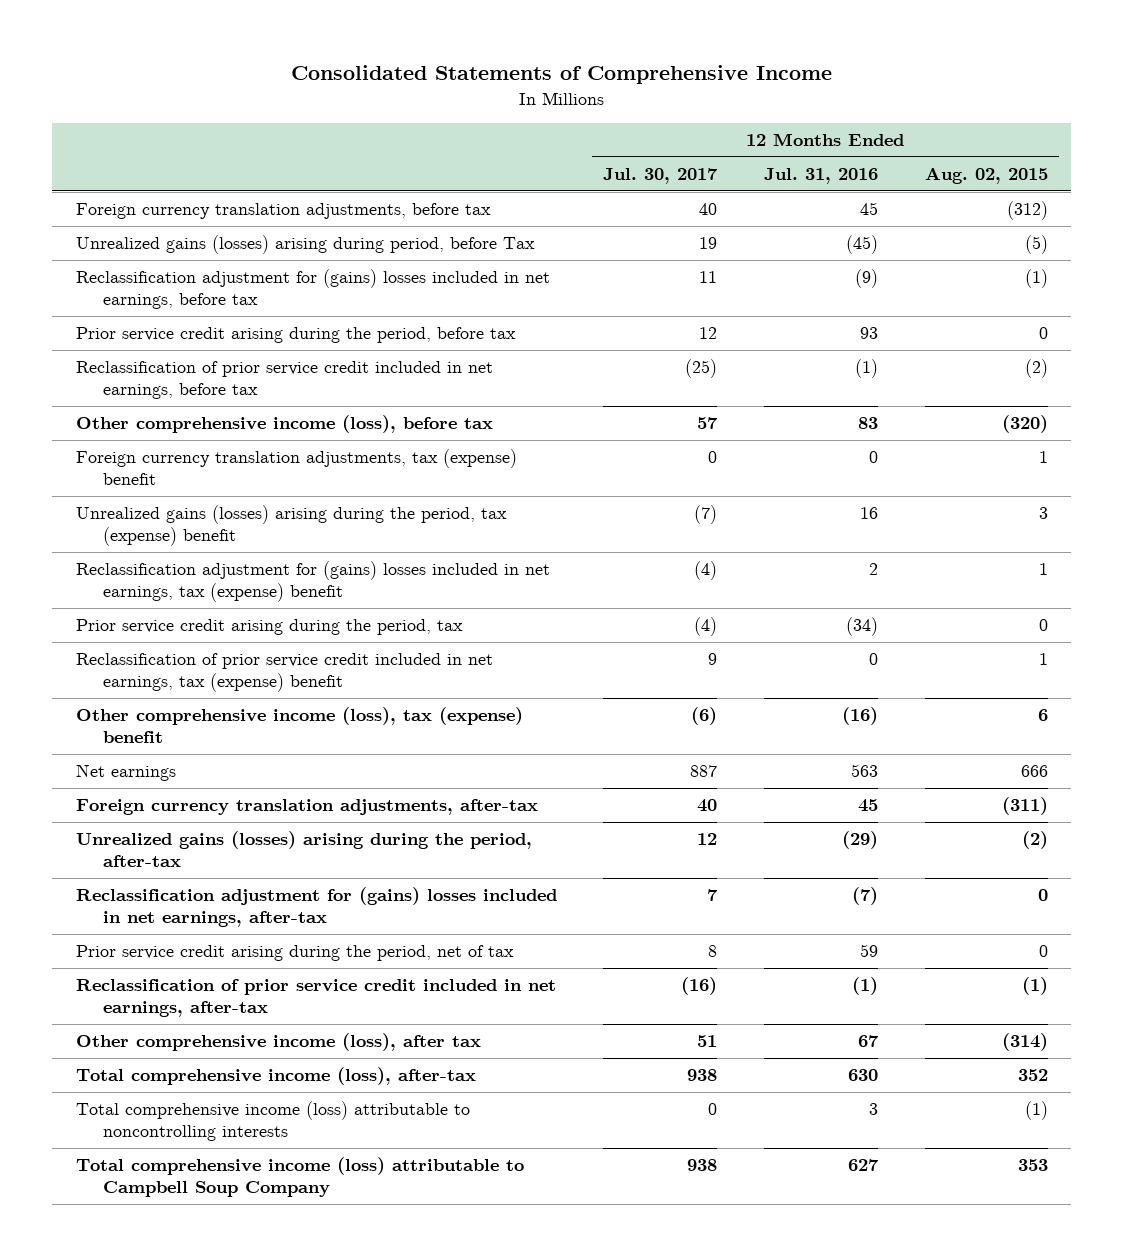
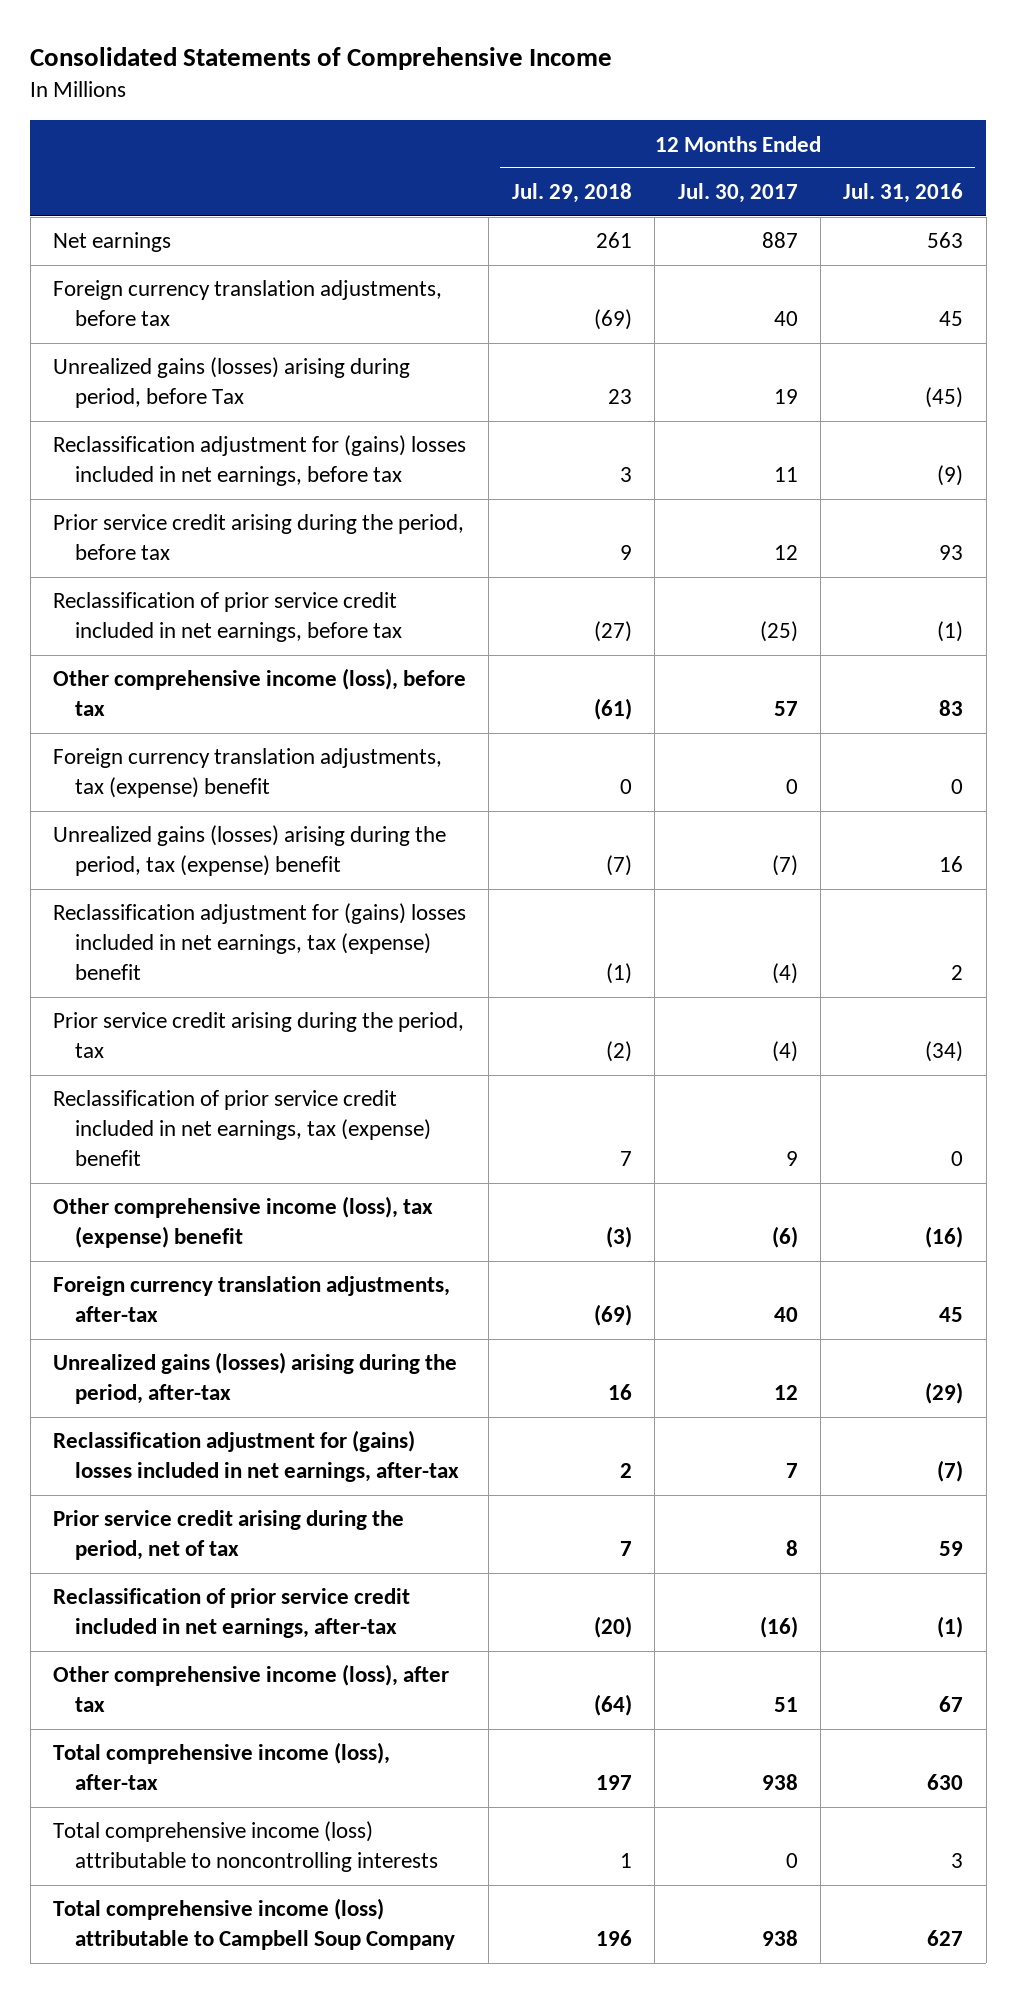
[924,166,1048,184] Aug. 02, 2015 -> none
none -> [511,183,632,204] Jul. 29, 2018
[75,764,176,782] Net earnings -> [53,232,172,253] Net earnings

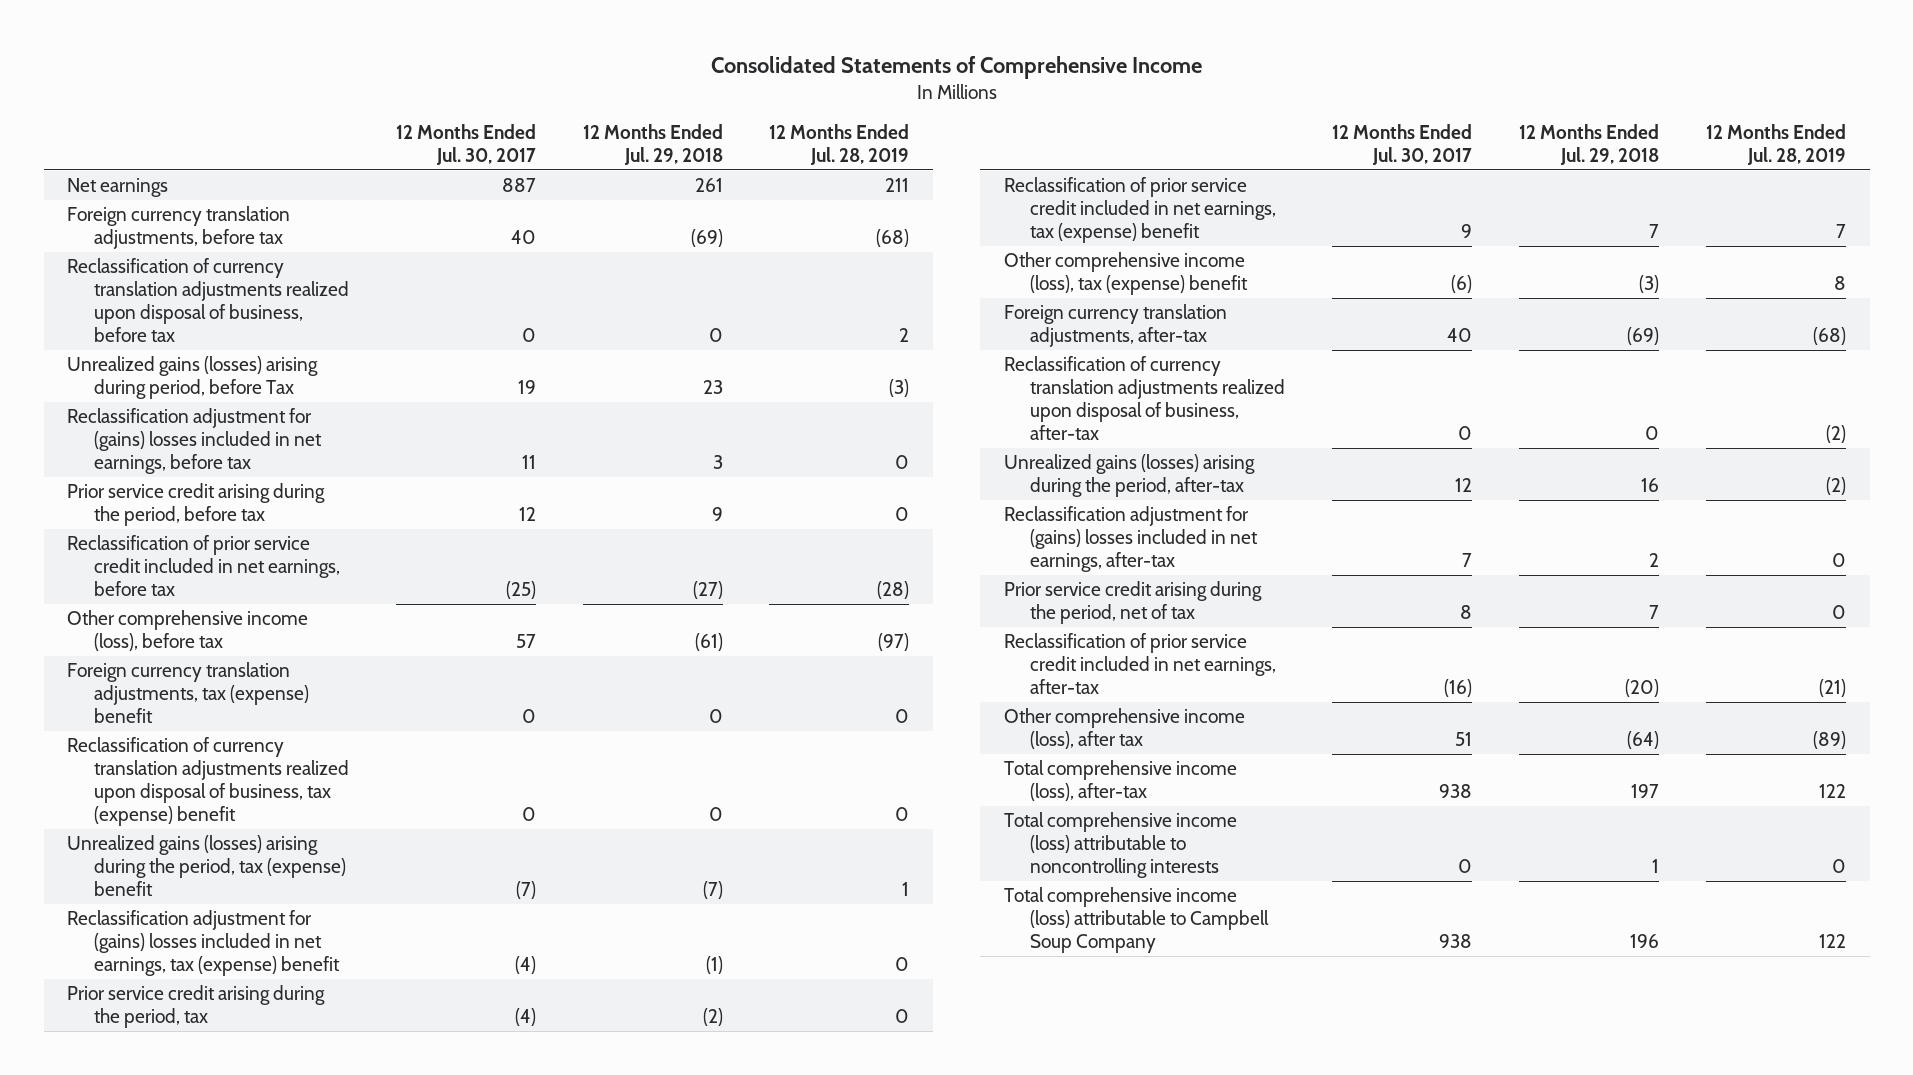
[843,183,964,204] Jul. 31, 2016 -> none
none -> [769,123,910,165] 12 Months Ended Jul. 28, 2019
none -> [67,258,349,343] Reclassification of currency translation adjustments realized upon disposal of business, before tax
none -> [67,737,349,827] Reclassification of currency translation adjustments realized upon disposal of business, tax (expense) benefit
none -> [1003,356,1286,441] Reclassification of currency translation adjustments realized upon disposal of business, after-tax

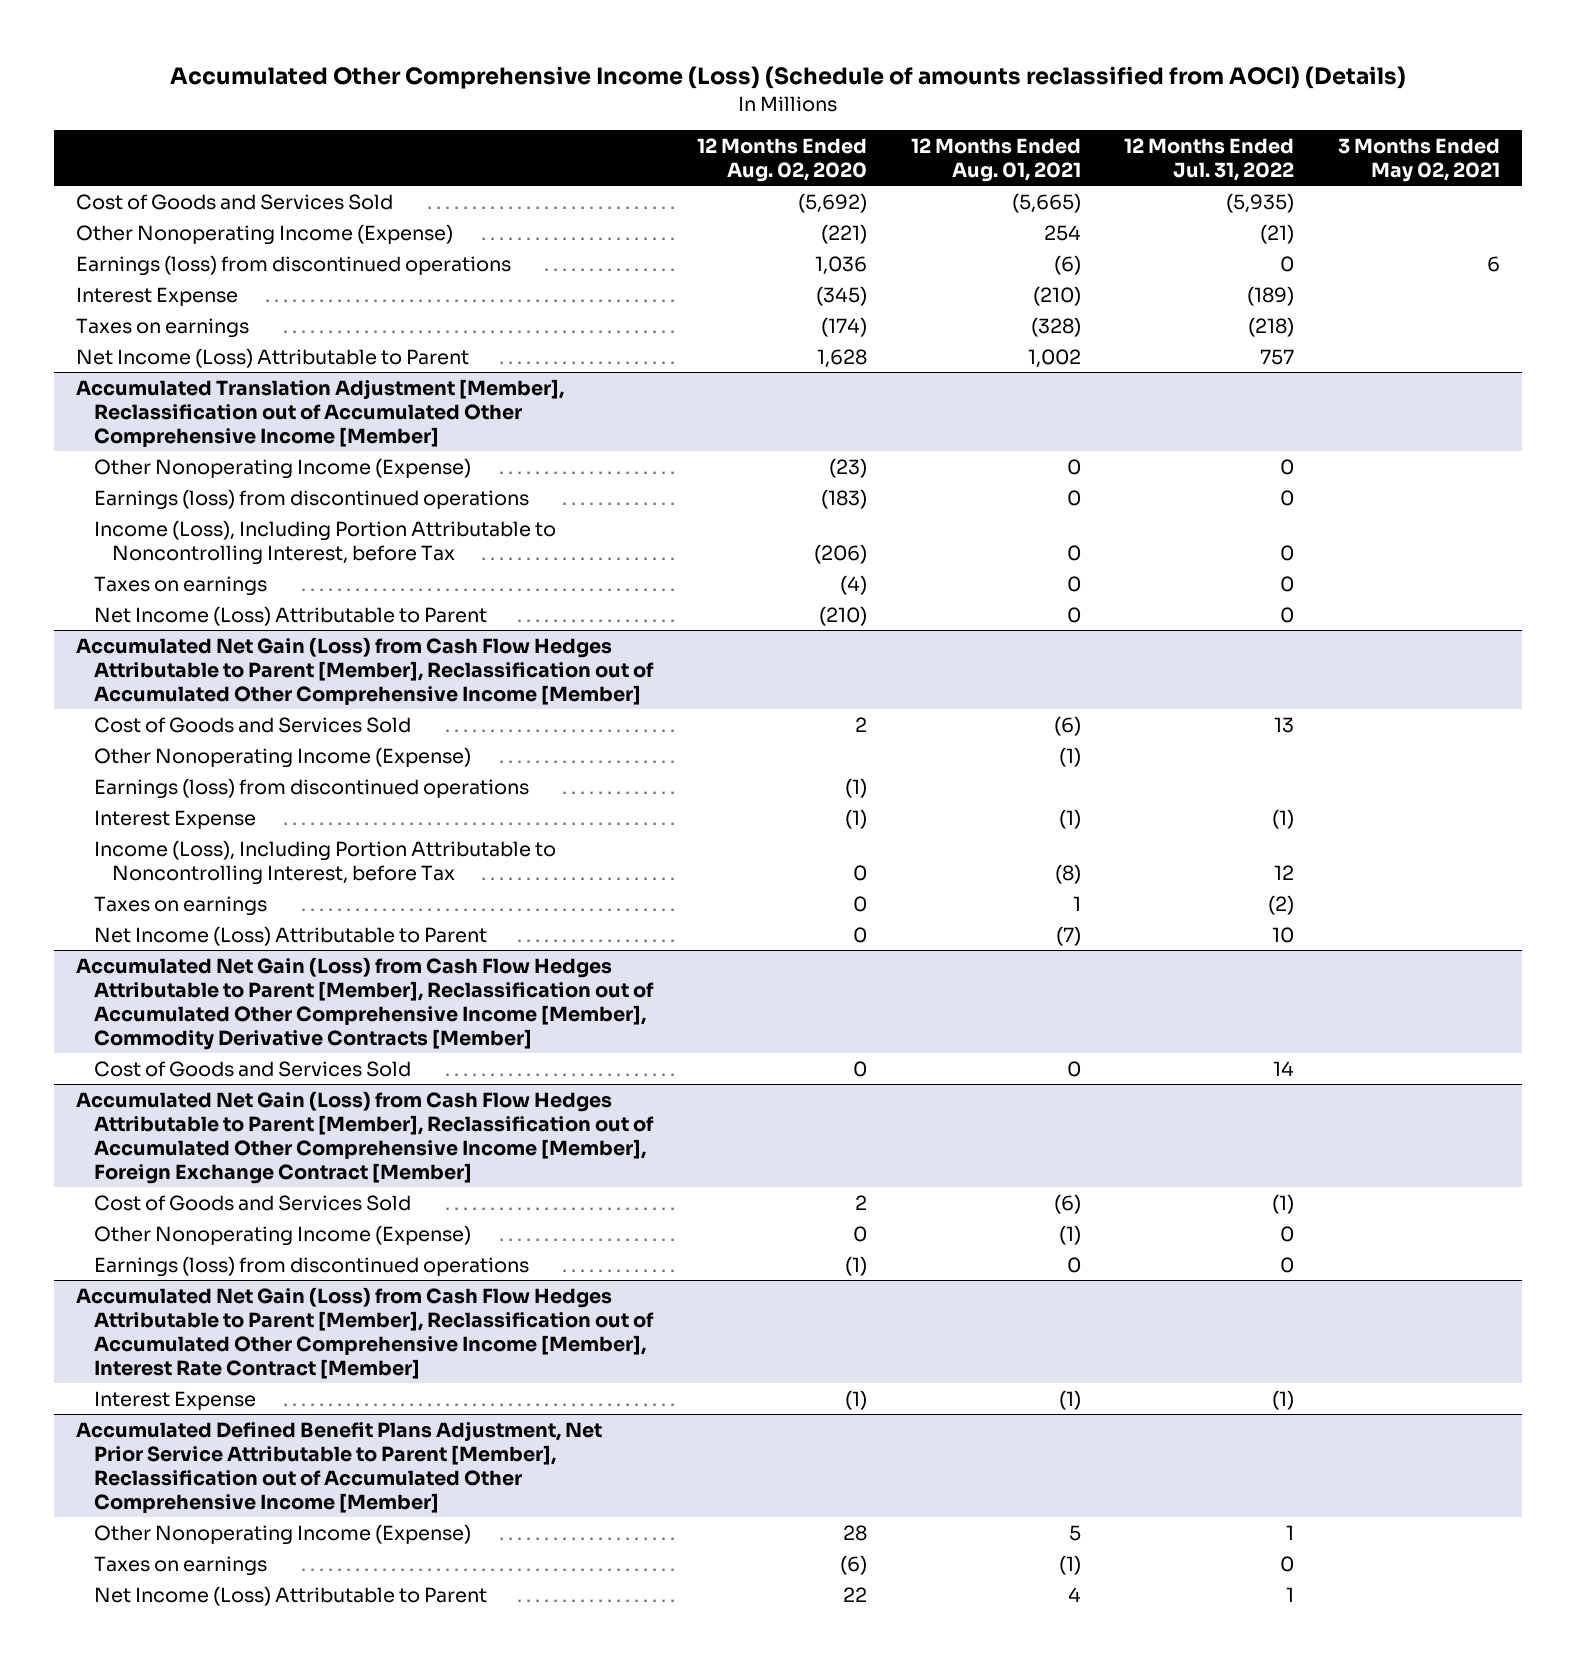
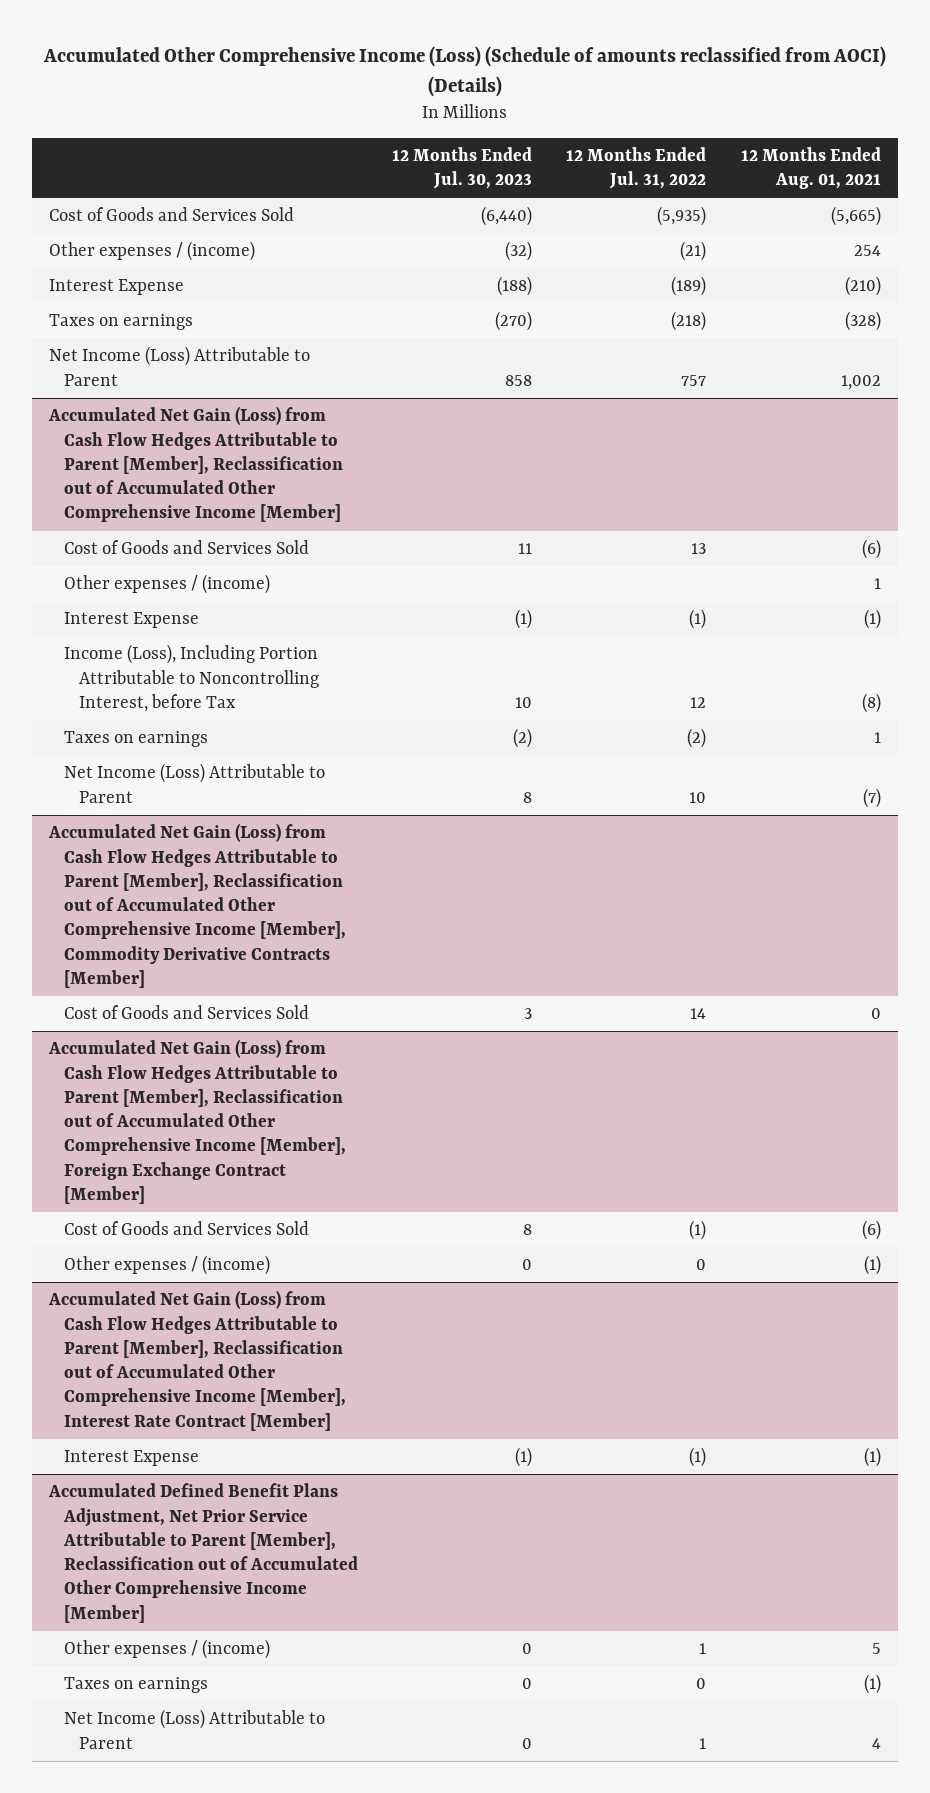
[696,138,867,183] 12 Months Ended Aug. 02, 2020 -> none
[1338,138,1501,183] 3 Months Ended May 02, 2021 -> none
none -> [392,146,533,190] 12 Months Ended Jul. 30, 2023
[76,254,512,276] Earnings (loss) from discontinued operations -> none
[76,223,454,245] Other Nonoperating Income (Expense) -> [49,241,256,262] Other expenses / (income)
[76,378,565,447] Accumulated Translation Adjustment [Member], Reclassification out of Accumulated Other Comprehensive Income [Member] -> none
[93,457,471,479] Other Nonoperating Income (Expense) -> none
[93,488,529,510] Earnings (loss) from discontinued operations -> none
[93,519,556,565] Income (Loss), Including Portion Attributable to Noncontrolling Interest, before Tax -> none
[93,575,267,596] Taxes on earnings -> none
[93,605,487,626] Net Income (Loss) Attributable to Parent -> none
[93,777,529,799] Earnings (loss) from discontinued operations -> none
[93,746,471,768] Other Nonoperating Income (Expense) -> [64,574,271,595] Other expenses / (income)
[1058,746,1081,767] (1) -> [873,578,881,590] 1
[93,1255,529,1277] Earnings (loss) from discontinued operations -> none
[93,1224,471,1246] Other Nonoperating Income (Expense) -> [64,1255,271,1276] Other expenses / (income)
[93,1523,471,1545] Other Nonoperating Income (Expense) -> [64,1639,271,1660] Other expenses / (income)

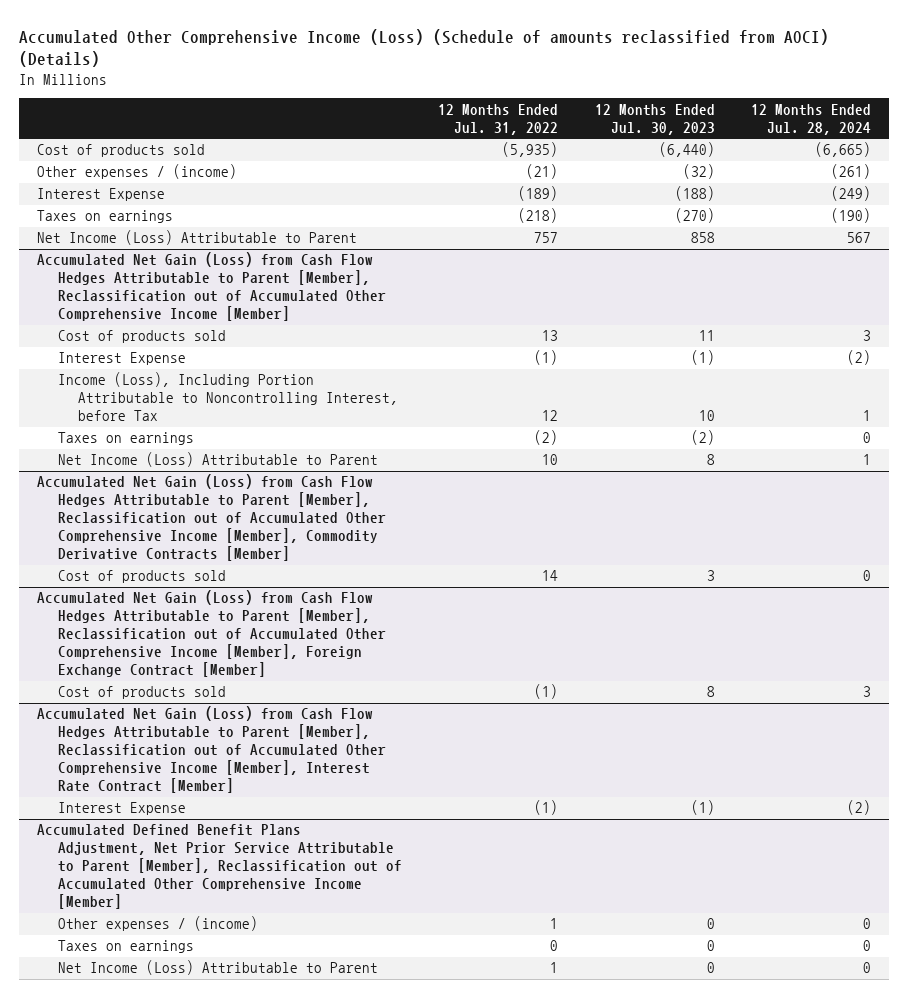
[740,146,881,190] 12 Months Ended Aug. 01, 2021 -> none
none -> [750,103,871,135] 12 Months Ended Jul. 28, 2024
[49,207,295,222] Cost of Goods and Services Sold -> [37,144,206,158] Cost of products sold
[64,574,271,595] Other expenses / (income) -> none
[64,540,310,555] Cost of Goods and Services Sold -> [57,330,226,344] Cost of products sold
[64,1005,310,1020] Cost of Goods and Services Sold -> [57,570,226,584] Cost of products sold
[64,1255,271,1276] Other expenses / (income) -> none
[64,1221,310,1236] Cost of Goods and Services Sold -> [57,686,226,700] Cost of products sold

